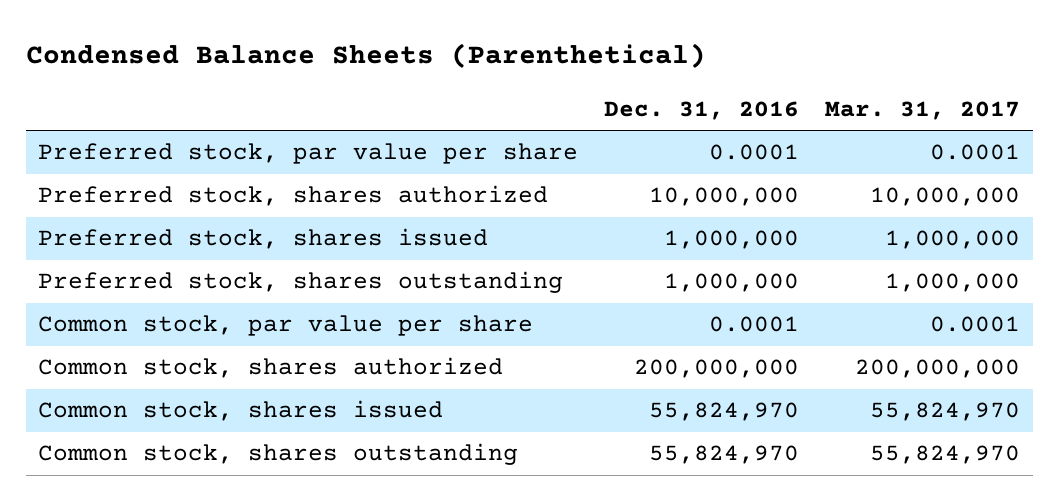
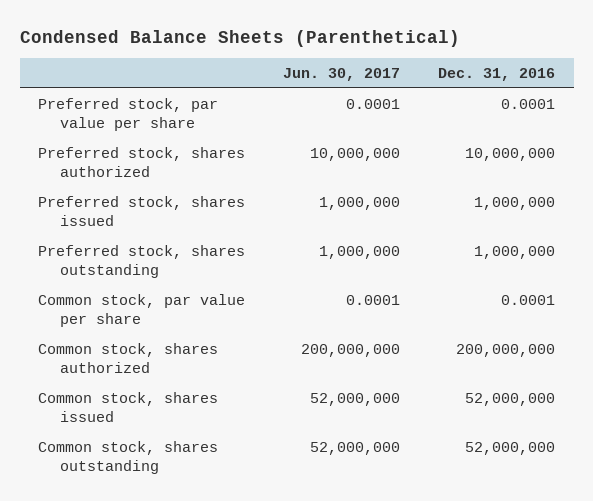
[824,100,1020,120] Mar. 31, 2017 -> none
none -> [283,67,401,81] Jun. 30, 2017
[649,402,800,422] 55,824,970 -> [464,392,555,406] 52,000,000
[649,445,800,465] 55,824,970 -> [464,441,555,455] 52,000,000

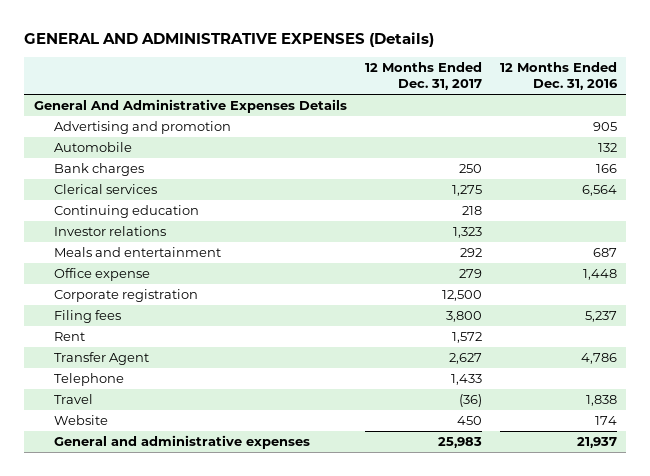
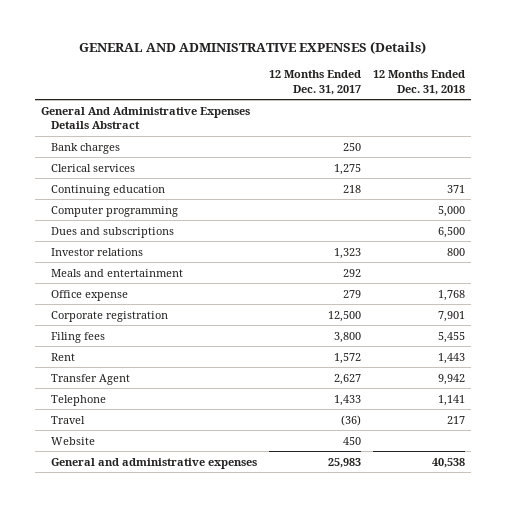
[499,62,618,91] 12 Months Ended Dec. 31, 2016 -> none
none -> [372,70,465,95] 12 Months Ended Dec. 31, 2018
[53,121,231,135] Advertising and promotion -> none
[53,142,132,153] Automobile -> none
[33,99,347,114] General And Administrative Expenses Details -> [41,106,251,129] General And Administrative Expenses Details Abstract
none -> [50,205,178,217] Computer programming
none -> [50,226,174,238] Dues and subscriptions

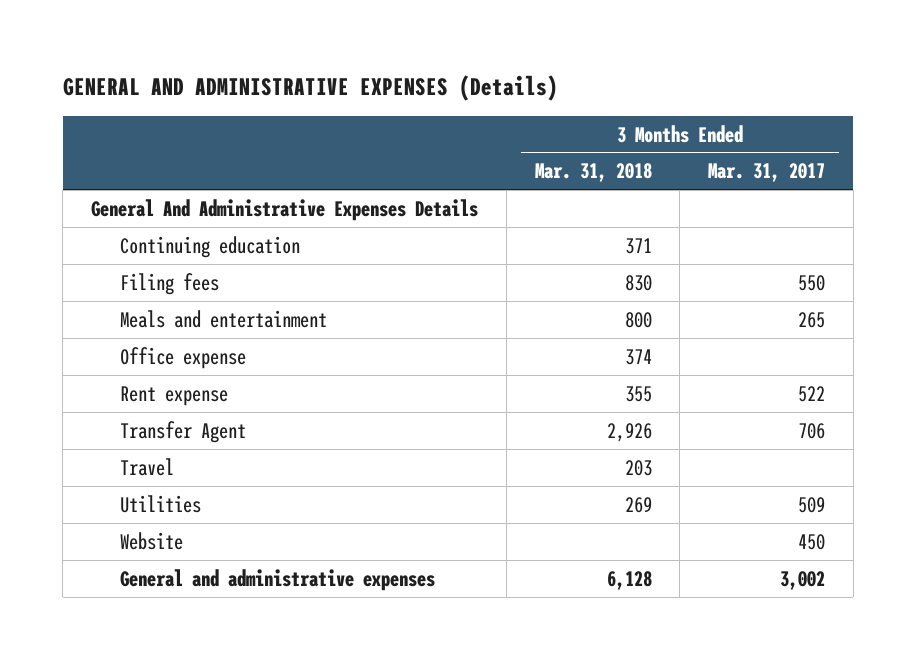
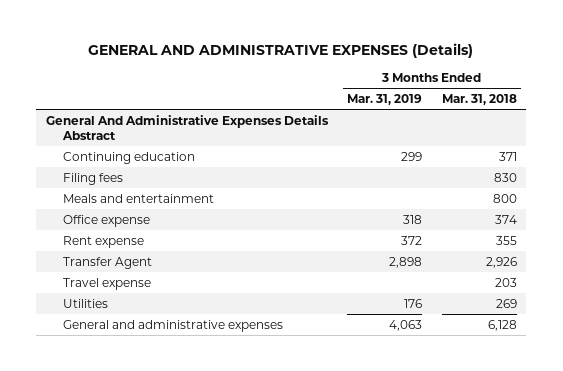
[708,163,826,183] Mar. 31, 2017 -> none
none -> [347,93,423,105] Mar. 31, 2019
[91,198,479,221] General And Administrative Expenses Details -> [46,114,330,140] General And Administrative Expenses Details Abstract
[120,457,175,476] Travel -> [62,277,151,290] Travel expense
[120,531,184,550] Website -> none

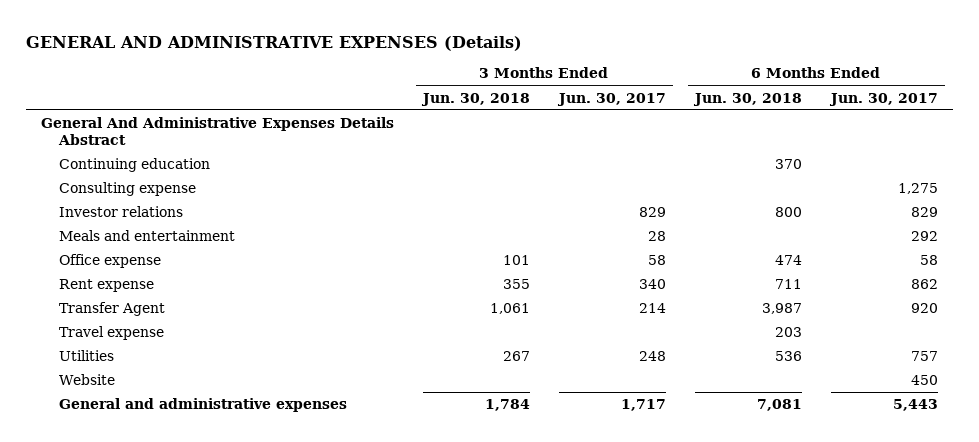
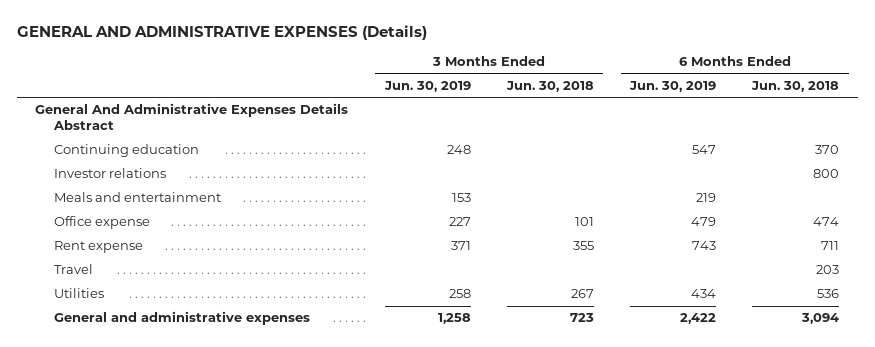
[556,92,666,106] Jun. 30, 2017 -> none
[828,92,938,106] Jun. 30, 2017 -> none
none -> [383,81,471,93] Jun. 30, 2019
none -> [629,81,717,93] Jun. 30, 2019
[58,182,196,197] Consulting expense -> none
[58,302,165,317] Transfer Agent -> none
[58,326,164,341] Travel expense -> [54,264,94,275] Travel
[58,374,115,386] Website -> none
[484,399,530,412] 1,784 -> [569,313,594,323] 723
[756,399,802,412] 7,081 -> [801,313,840,325] 3,094

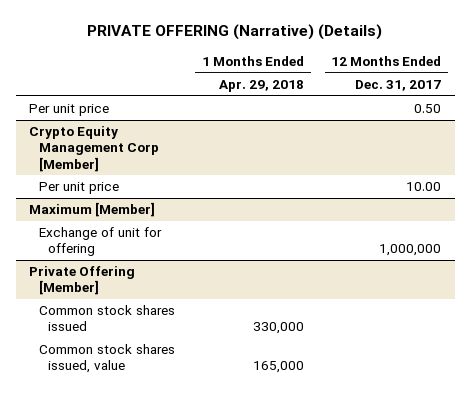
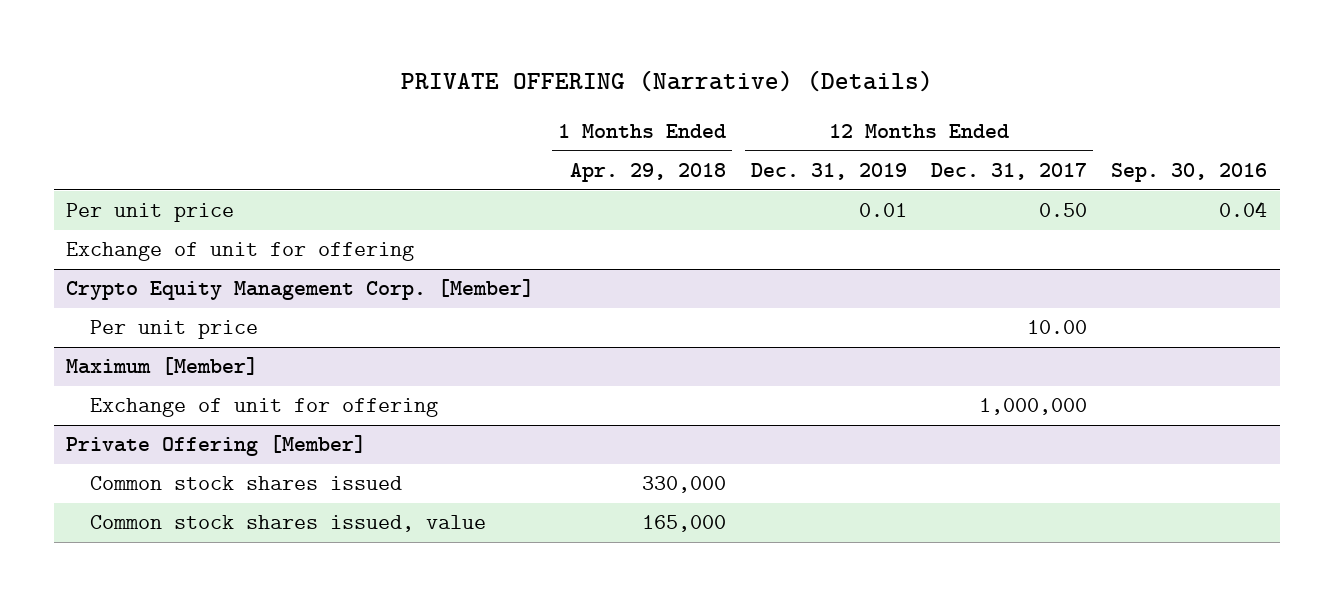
none -> [750,163,907,181] Dec. 31, 2019
none -> [1111,163,1268,183] Sep. 30, 2016
none -> [66,242,415,262] Exchange of unit for offering
[29,126,159,172] Crypto Equity Management Corp [Member] -> [66,279,535,301] Crypto Equity Management Corp. [Member]

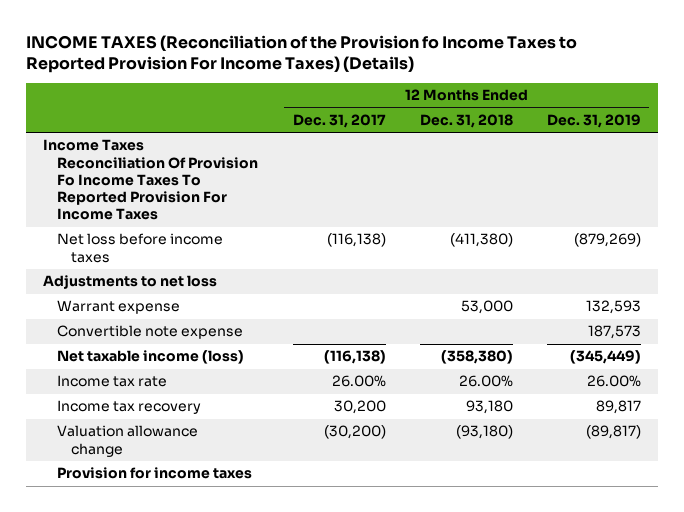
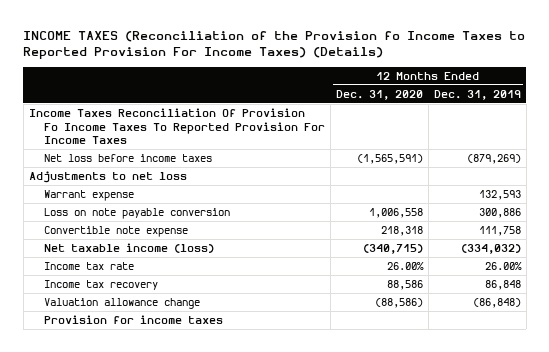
[292,114,386,129] Dec. 31, 2017 -> none
[419,114,513,129] Dec. 31, 2018 -> none
none -> [335,89,423,100] Dec. 31, 2020
none -> [44,208,231,220] Loss on note payable conversion
[587,325,641,340] 187,573 -> [478,226,521,237] 111,758
[569,350,641,365] (345,449) -> [460,244,521,255] (334,032)
[595,400,641,415] 89,817 -> [484,280,521,291] 86,848
[585,425,641,440] (89,817) -> [472,298,521,309] (86,848)

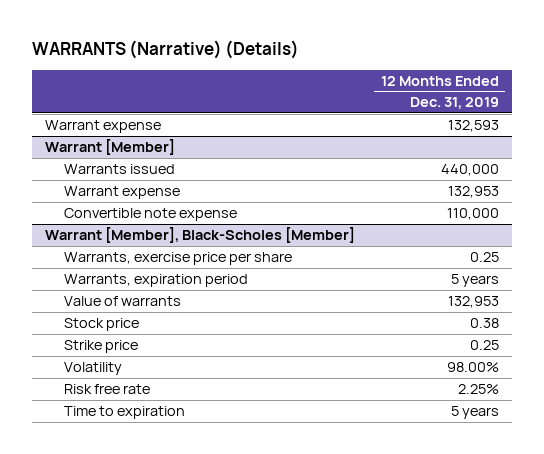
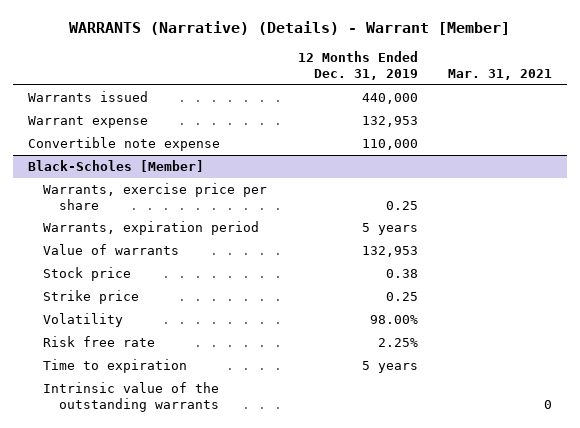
[32,39,300,59] WARRANTS (Narrative) (Details) -> [68,21,510,36] WARRANTS (Narrative) (Details) - Warrant [Member]
none -> [447,69,552,81] Mar. 31, 2021
[45,120,162,134] Warrant expense -> none
[45,139,176,156] Warrant [Member] -> none
[45,227,356,244] Warrant [Member], Black-Scholes [Member] -> [27,160,204,173] Black-Scholes [Member]
none -> [43,382,220,412] Intrinsic value of the outstanding warrants

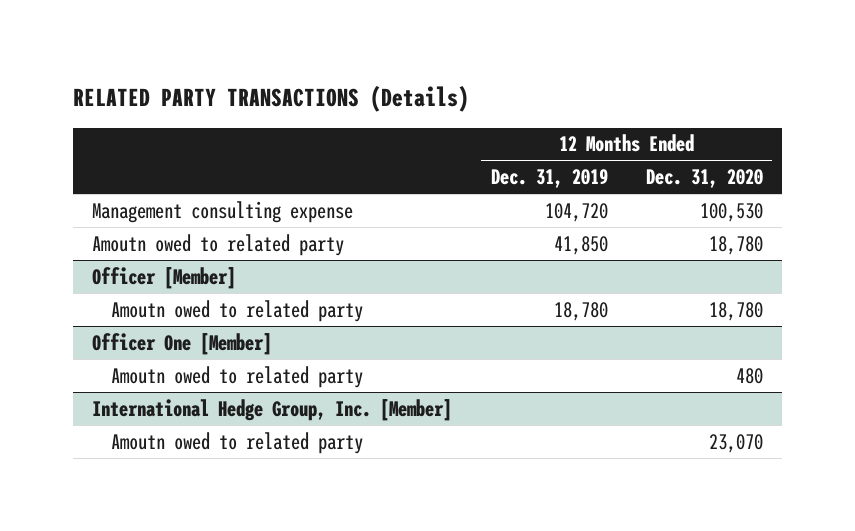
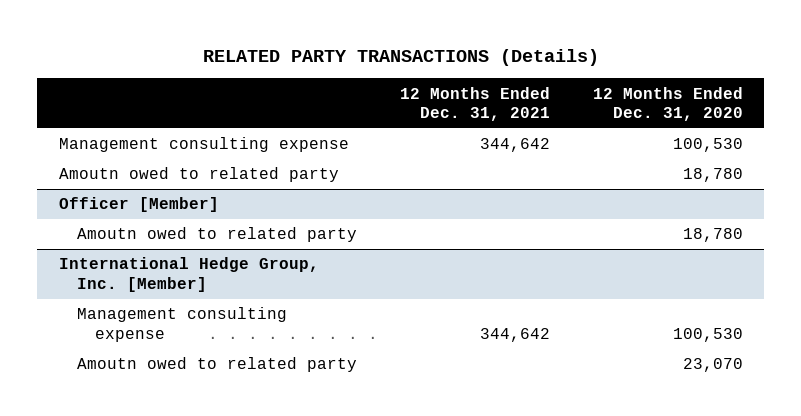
[490,169,608,189] Dec. 31, 2019 -> none
none -> [399,86,550,122] 12 Months Ended Dec. 31, 2021
[92,332,273,355] Officer One [Member] -> none
[110,365,363,388] Amoutn owed to related party -> none
none -> [76,307,287,342] Management consulting expense

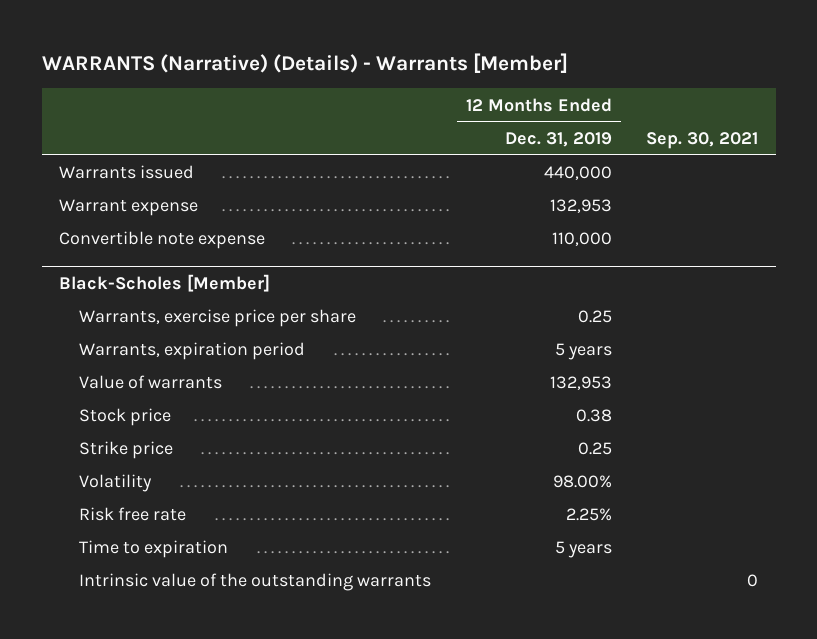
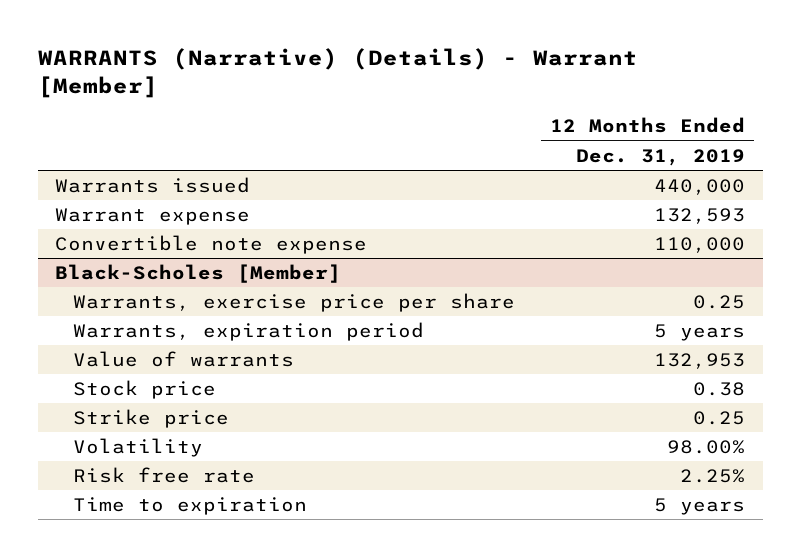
[41,53,568,74] WARRANTS (Narrative) (Details) - Warrants [Member] -> [37,48,638,99] WARRANTS (Narrative) (Details) - Warrant [Member]
[646,131,759,149] Sep. 30, 2021 -> none
[549,199,612,214] 132,953 -> [654,207,746,224] 132,593
[79,573,432,592] Intrinsic value of the outstanding warrants -> none

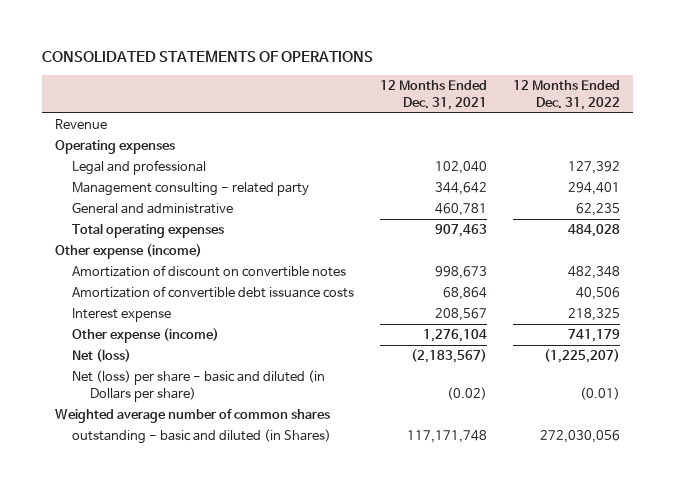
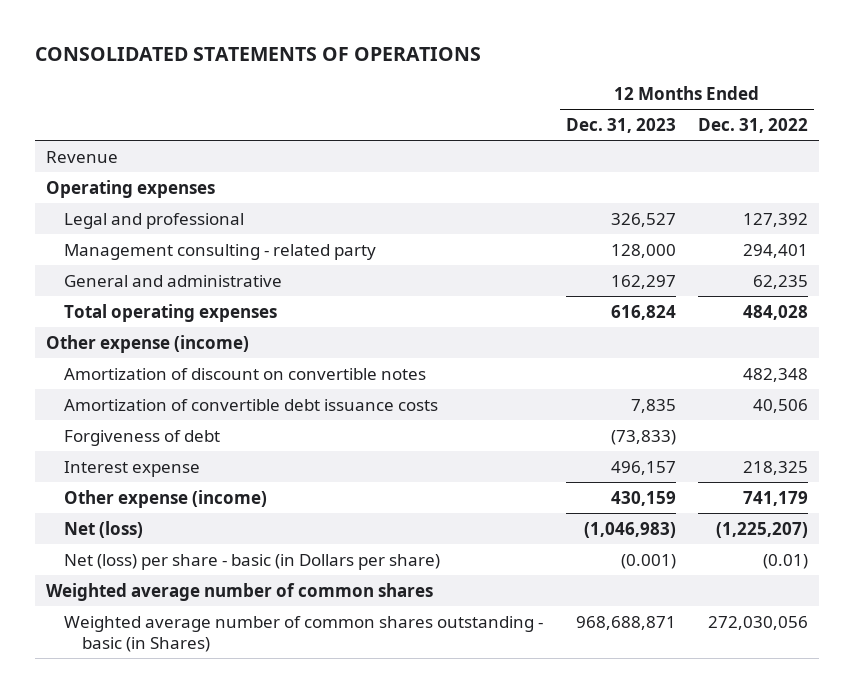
[380,80,488,110] 12 Months Ended Dec. 31, 2021 -> none
none -> [565,117,676,133] Dec. 31, 2023
none -> [64,429,221,446] Forgiveness of debt
[72,370,326,402] Net (loss) per share - basic and diluted (in Dollars per share) -> [64,553,441,570] Net (loss) per share - basic (in Dollars per share)
[72,429,332,445] outstanding - basic and diluted (in Shares) -> [64,615,544,652] Weighted average number of common shares outstanding - basic (in Shares)

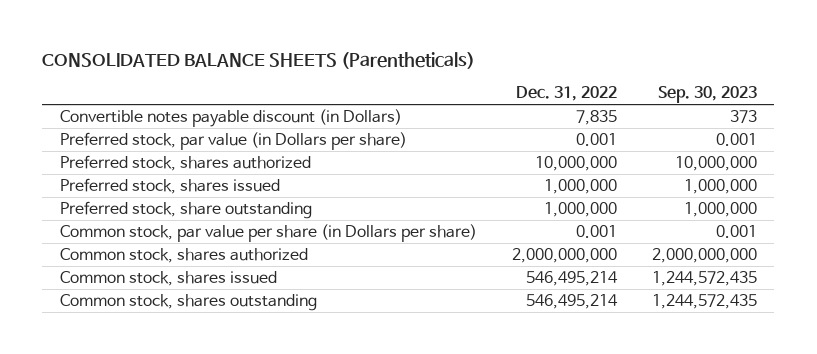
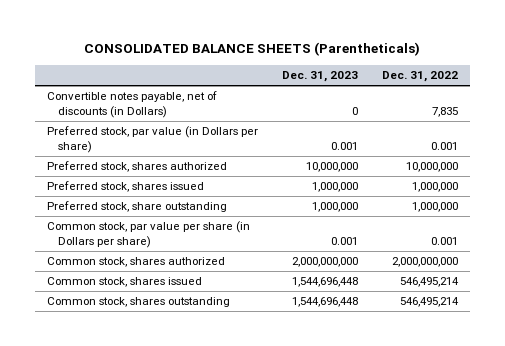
[657,86,757,104] Sep. 30, 2023 -> none
none -> [281,71,358,83] Dec. 31, 2023
[59,108,402,127] Convertible notes payable discount (in Dollars) -> [46,91,217,119] Convertible notes payable, net of discounts (in Dollars)

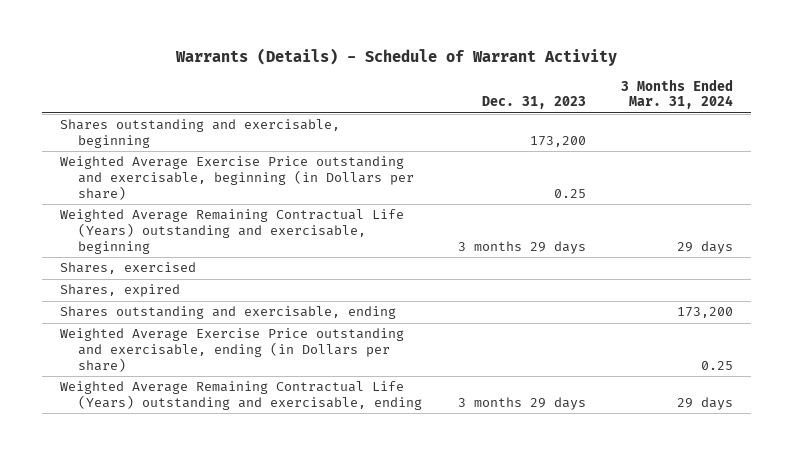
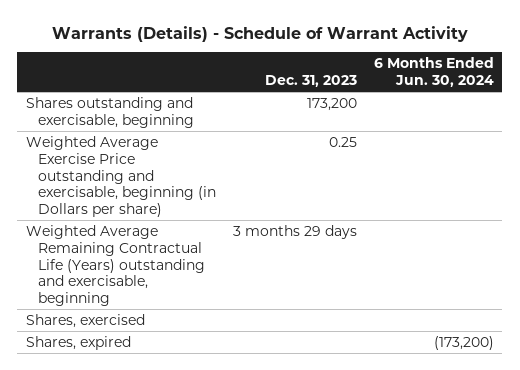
[621,78,734,110] 3 Months Ended Mar. 31, 2024 -> none
none -> [373,57,494,88] 6 Months Ended Jun. 30, 2024
[60,306,397,320] Shares outstanding and exercisable, ending -> none
[60,328,405,373] Weighted Average Exercise Price outstanding and exercisable, ending (in Dollars per share) -> none
[60,381,423,411] Weighted Average Remaining Contractual Life (Years) outstanding and exercisable, ending -> none

